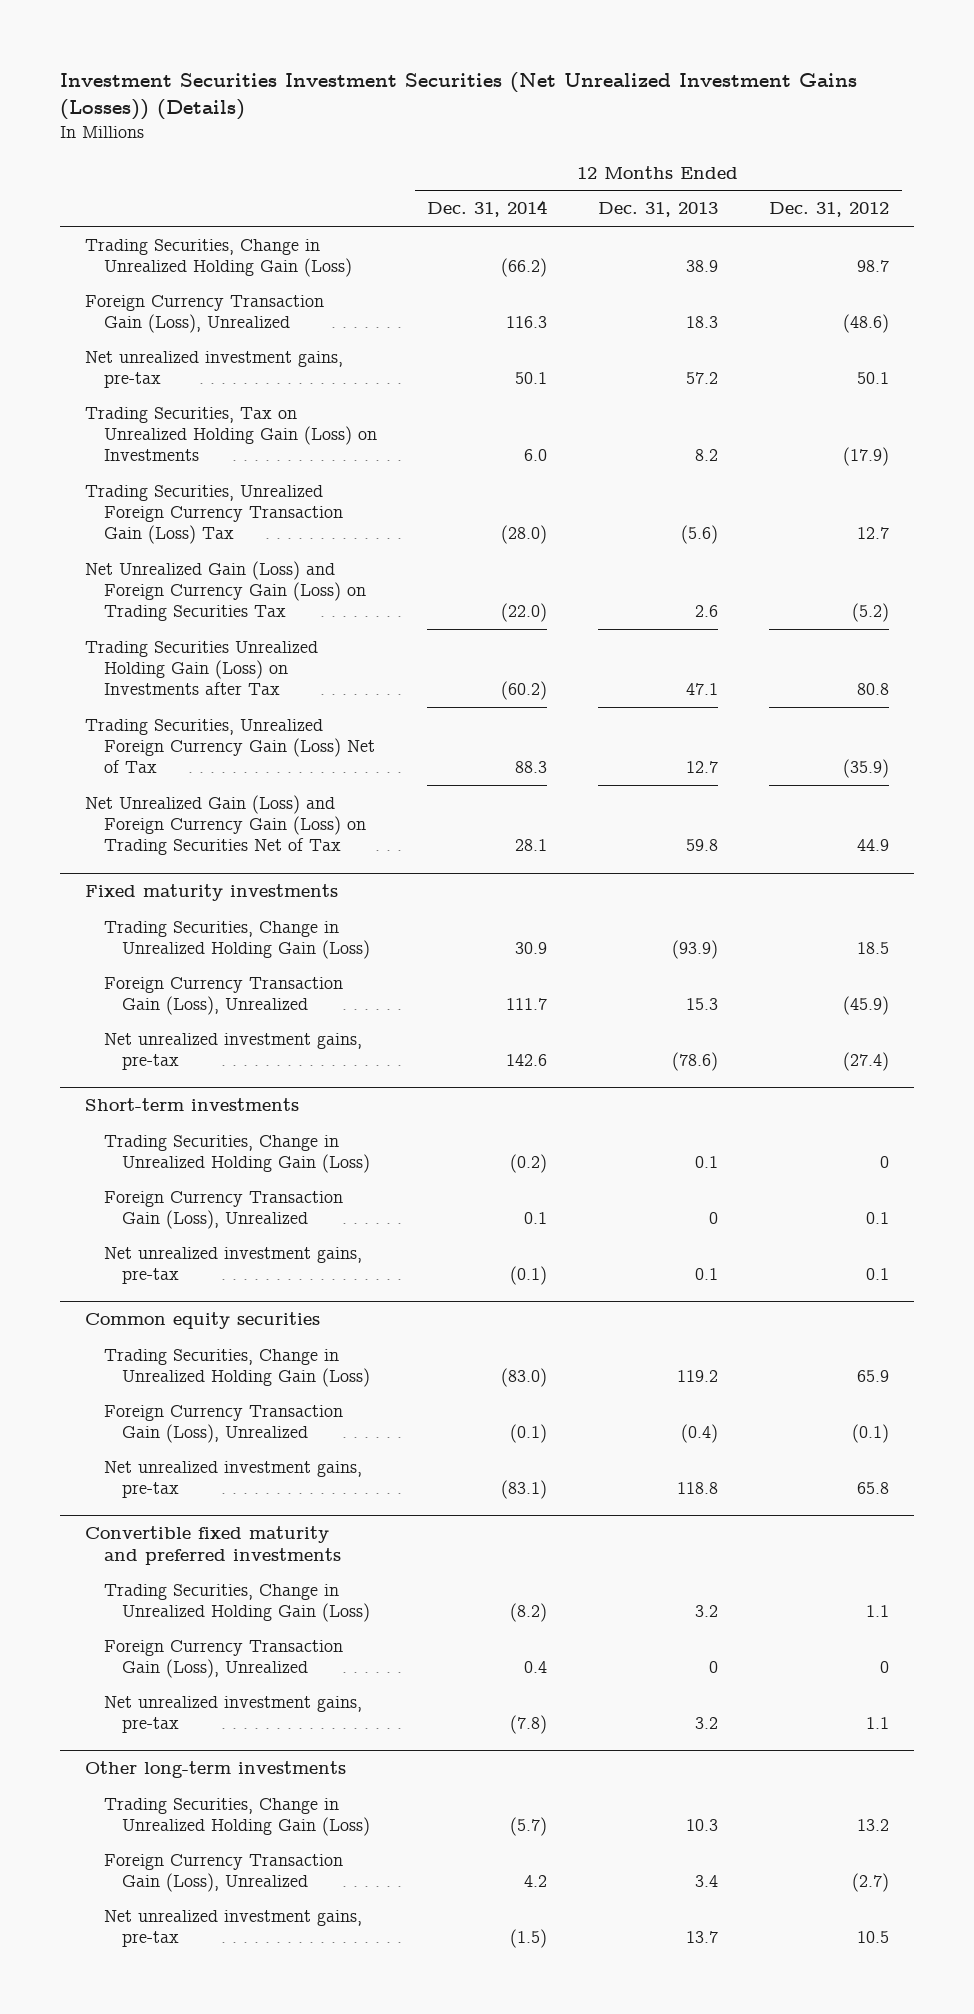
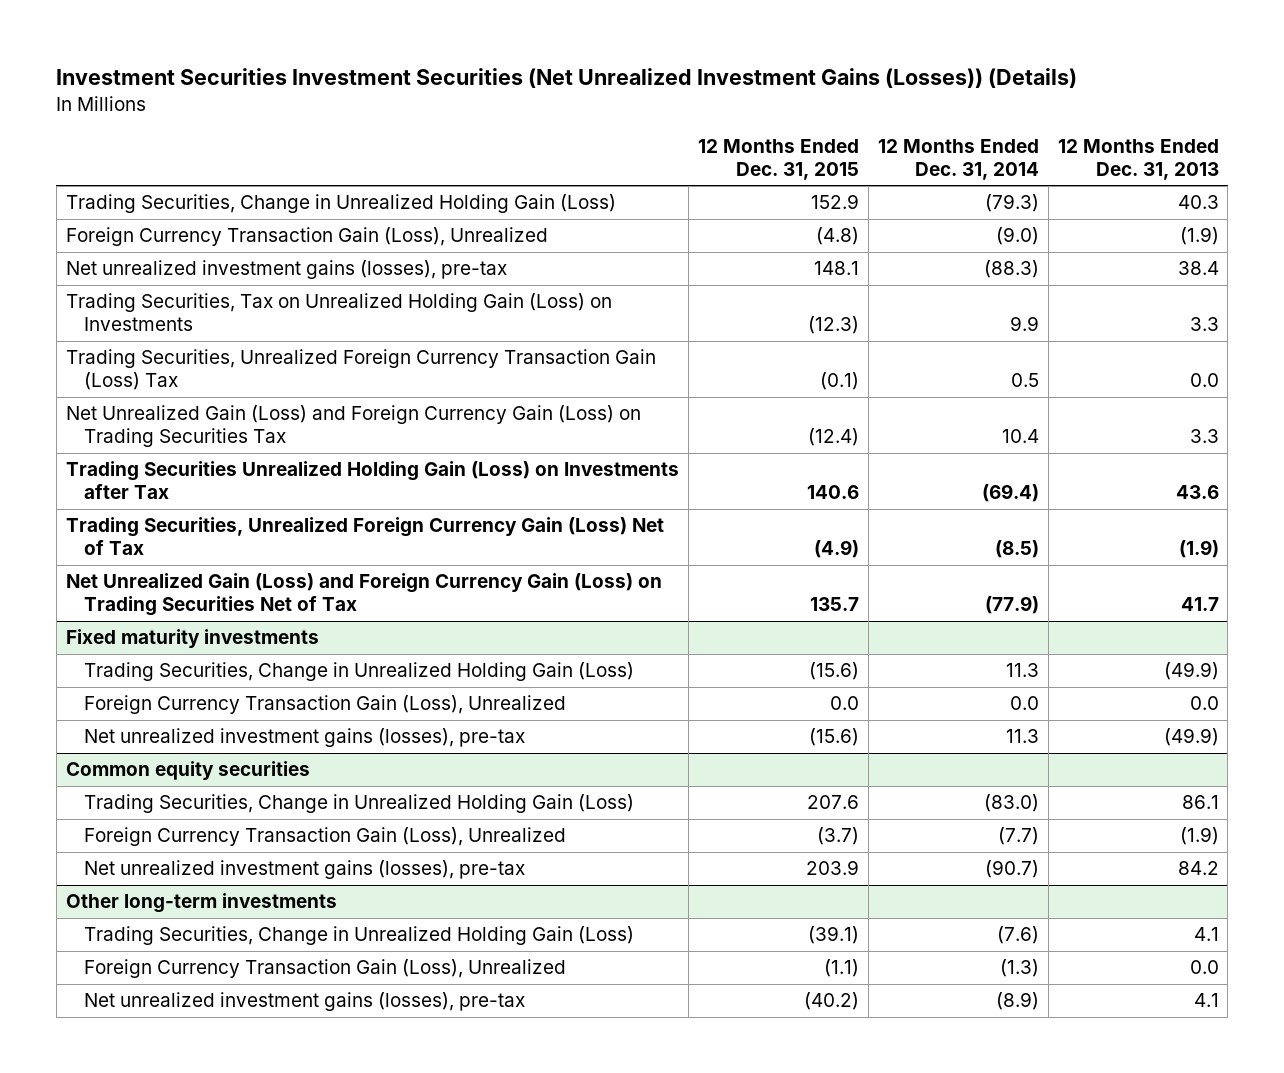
[768,202,889,218] Dec. 31, 2012 -> none
none -> [697,138,859,180] 12 Months Ended Dec. 31, 2015
[501,257,548,277] (66.2) -> [984,194,1039,213] (79.3)
[686,259,719,272] 38.9 -> [1177,195,1219,210] 40.3
[506,315,548,328] 116.3 -> [995,227,1039,246] (9.0)
[686,315,719,328] 18.3 -> [1179,227,1219,246] (1.9)
[85,350,344,388] Net unrealized investment gains, pre-tax -> [65,260,507,280] Net unrealized investment gains (losses), pre-tax
[515,371,548,384] 50.1 -> [983,260,1039,279] (88.3)
[686,371,719,384] 57.2 -> [1177,261,1219,276] 38.4
[524,449,548,462] 6.0 -> [1009,316,1039,332] 9.9
[695,449,719,462] 8.2 -> [1189,317,1219,332] 3.3
[501,525,548,545] (28.0) -> [1010,373,1039,388] 0.5
[681,525,719,545] (5.6) -> [1189,373,1219,388] 0.0
[501,603,548,623] (22.0) -> [1001,429,1039,444] 10.4
[695,605,719,618] 2.6 -> [1189,429,1219,444] 3.3
[501,681,548,701] (60.2) -> [981,484,1039,503] (69.4)
[686,683,719,696] 47.1 -> [1175,485,1219,500] 43.6
[515,761,548,774] 88.3 -> [994,540,1039,559] (8.5)
[686,761,719,774] 12.7 -> [1178,540,1219,559] (1.9)
[515,839,548,852] 28.1 -> [984,596,1039,615] (77.9)
[686,839,719,852] 59.8 -> [1180,597,1219,612] 41.7
[85,1098,300,1112] Short-term investments -> none
[103,1134,370,1173] Trading Securities, Change in Unrealized Holding Gain (Loss) -> none
[103,1190,343,1229] Foreign Currency Transaction Gain (Loss), Unrealized -> none
[103,1246,362,1284] Net unrealized investment gains, pre-tax -> none
[515,941,548,954] 30.9 -> [1005,663,1039,678] 11.3
[672,939,719,959] (93.9) -> [1163,662,1219,681] (49.9)
[506,997,548,1010] 111.7 -> [1009,696,1039,711] 0.0
[686,997,719,1010] 15.3 -> [1189,696,1219,711] 0.0
[103,1032,362,1070] Net unrealized investment gains, pre-tax -> [83,728,525,748] Net unrealized investment gains (losses), pre-tax
[506,1053,548,1066] 142.6 -> [1005,729,1039,744] 11.3
[672,1051,719,1071] (78.6) -> [1163,728,1219,747] (49.9)
[85,1526,341,1565] Convertible fixed maturity and preferred investments -> none
[103,1583,370,1622] Trading Securities, Change in Unrealized Holding Gain (Loss) -> none
[103,1639,343,1678] Foreign Currency Transaction Gain (Loss), Unrealized -> none
[103,1695,362,1733] Net unrealized investment gains, pre-tax -> none
[677,1369,719,1382] 119.2 -> [1181,795,1219,810] 86.1
[510,1423,548,1443] (0.1) -> [997,827,1039,846] (7.7)
[681,1423,719,1443] (0.4) -> [1179,827,1219,846] (1.9)
[103,1460,362,1498] Net unrealized investment gains, pre-tax -> [83,860,525,880] Net unrealized investment gains (losses), pre-tax
[501,1479,548,1499] (83.1) -> [984,860,1039,879] (90.7)
[677,1481,719,1494] 118.8 -> [1177,861,1219,876] 84.2
[510,1816,548,1836] (5.7) -> [996,926,1039,945] (7.6)
[686,1818,719,1831] 10.3 -> [1193,927,1219,942] 4.1
[524,1874,548,1887] 4.2 -> [999,959,1039,978] (1.3)
[695,1874,719,1887] 3.4 -> [1189,960,1219,975] 0.0
[103,1909,362,1947] Net unrealized investment gains, pre-tax -> [83,992,525,1012] Net unrealized investment gains (losses), pre-tax
[510,1928,548,1948] (1.5) -> [995,992,1039,1011] (8.9)
[686,1930,719,1943] 13.7 -> [1193,993,1219,1008] 4.1

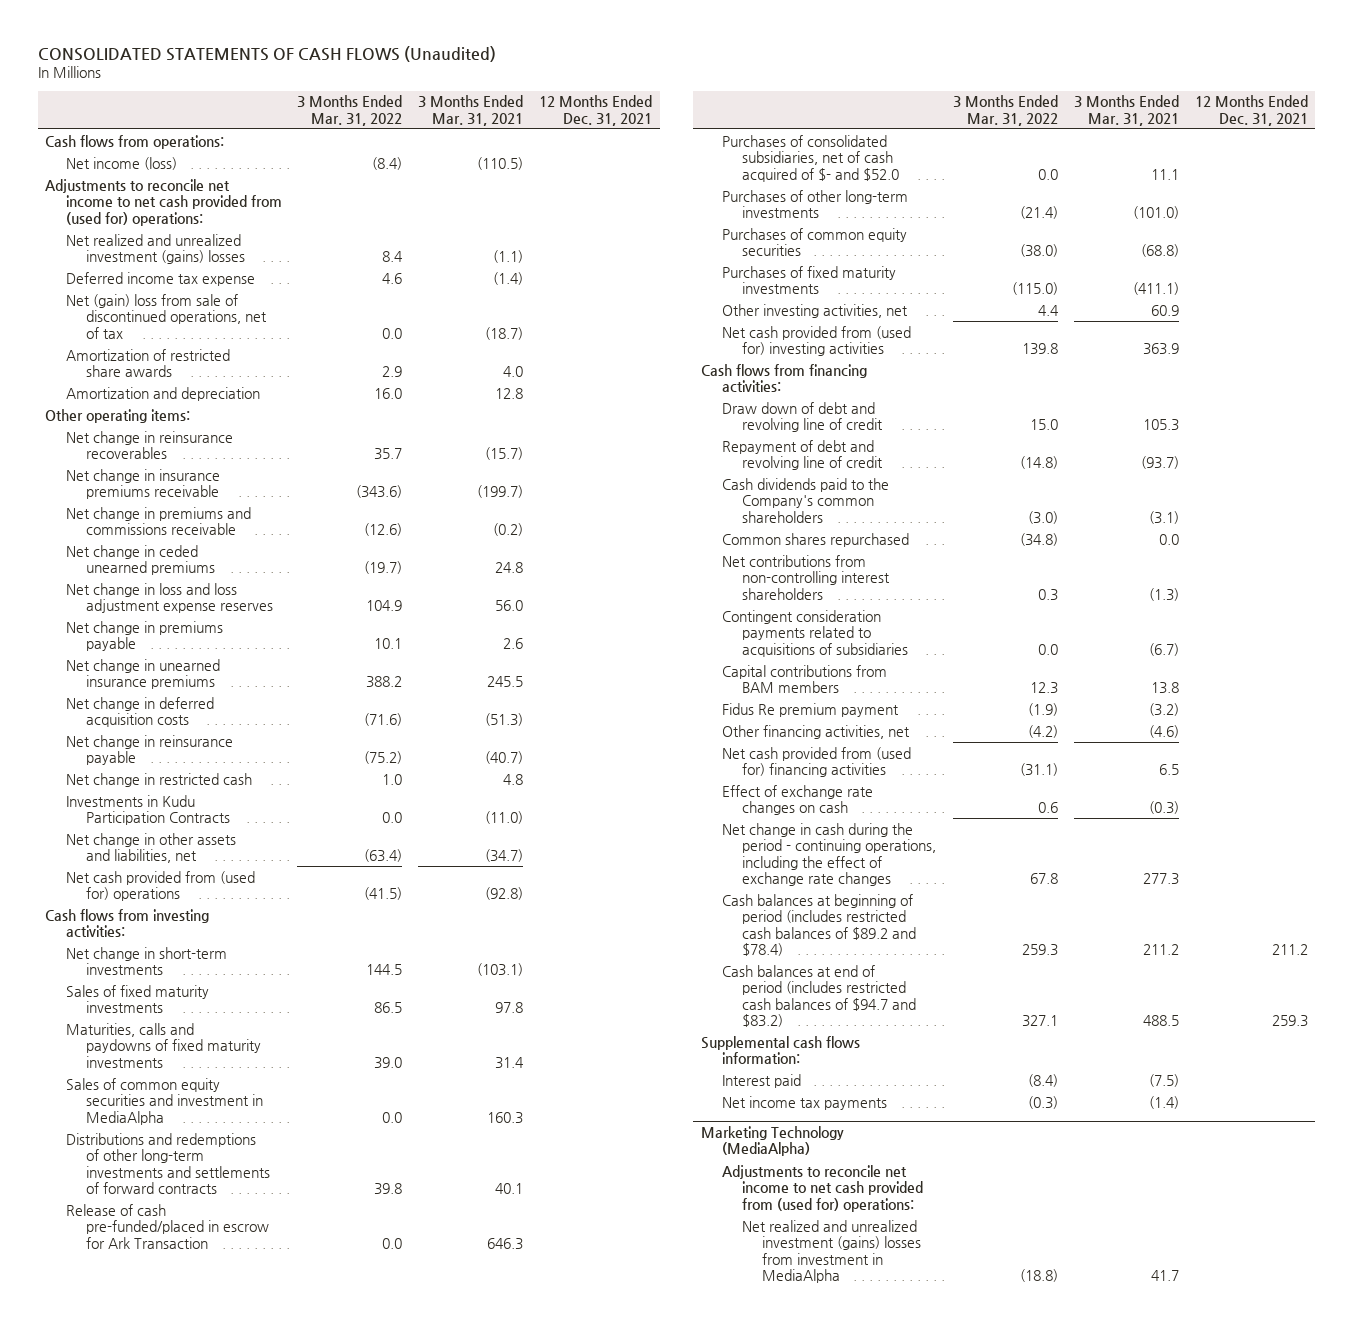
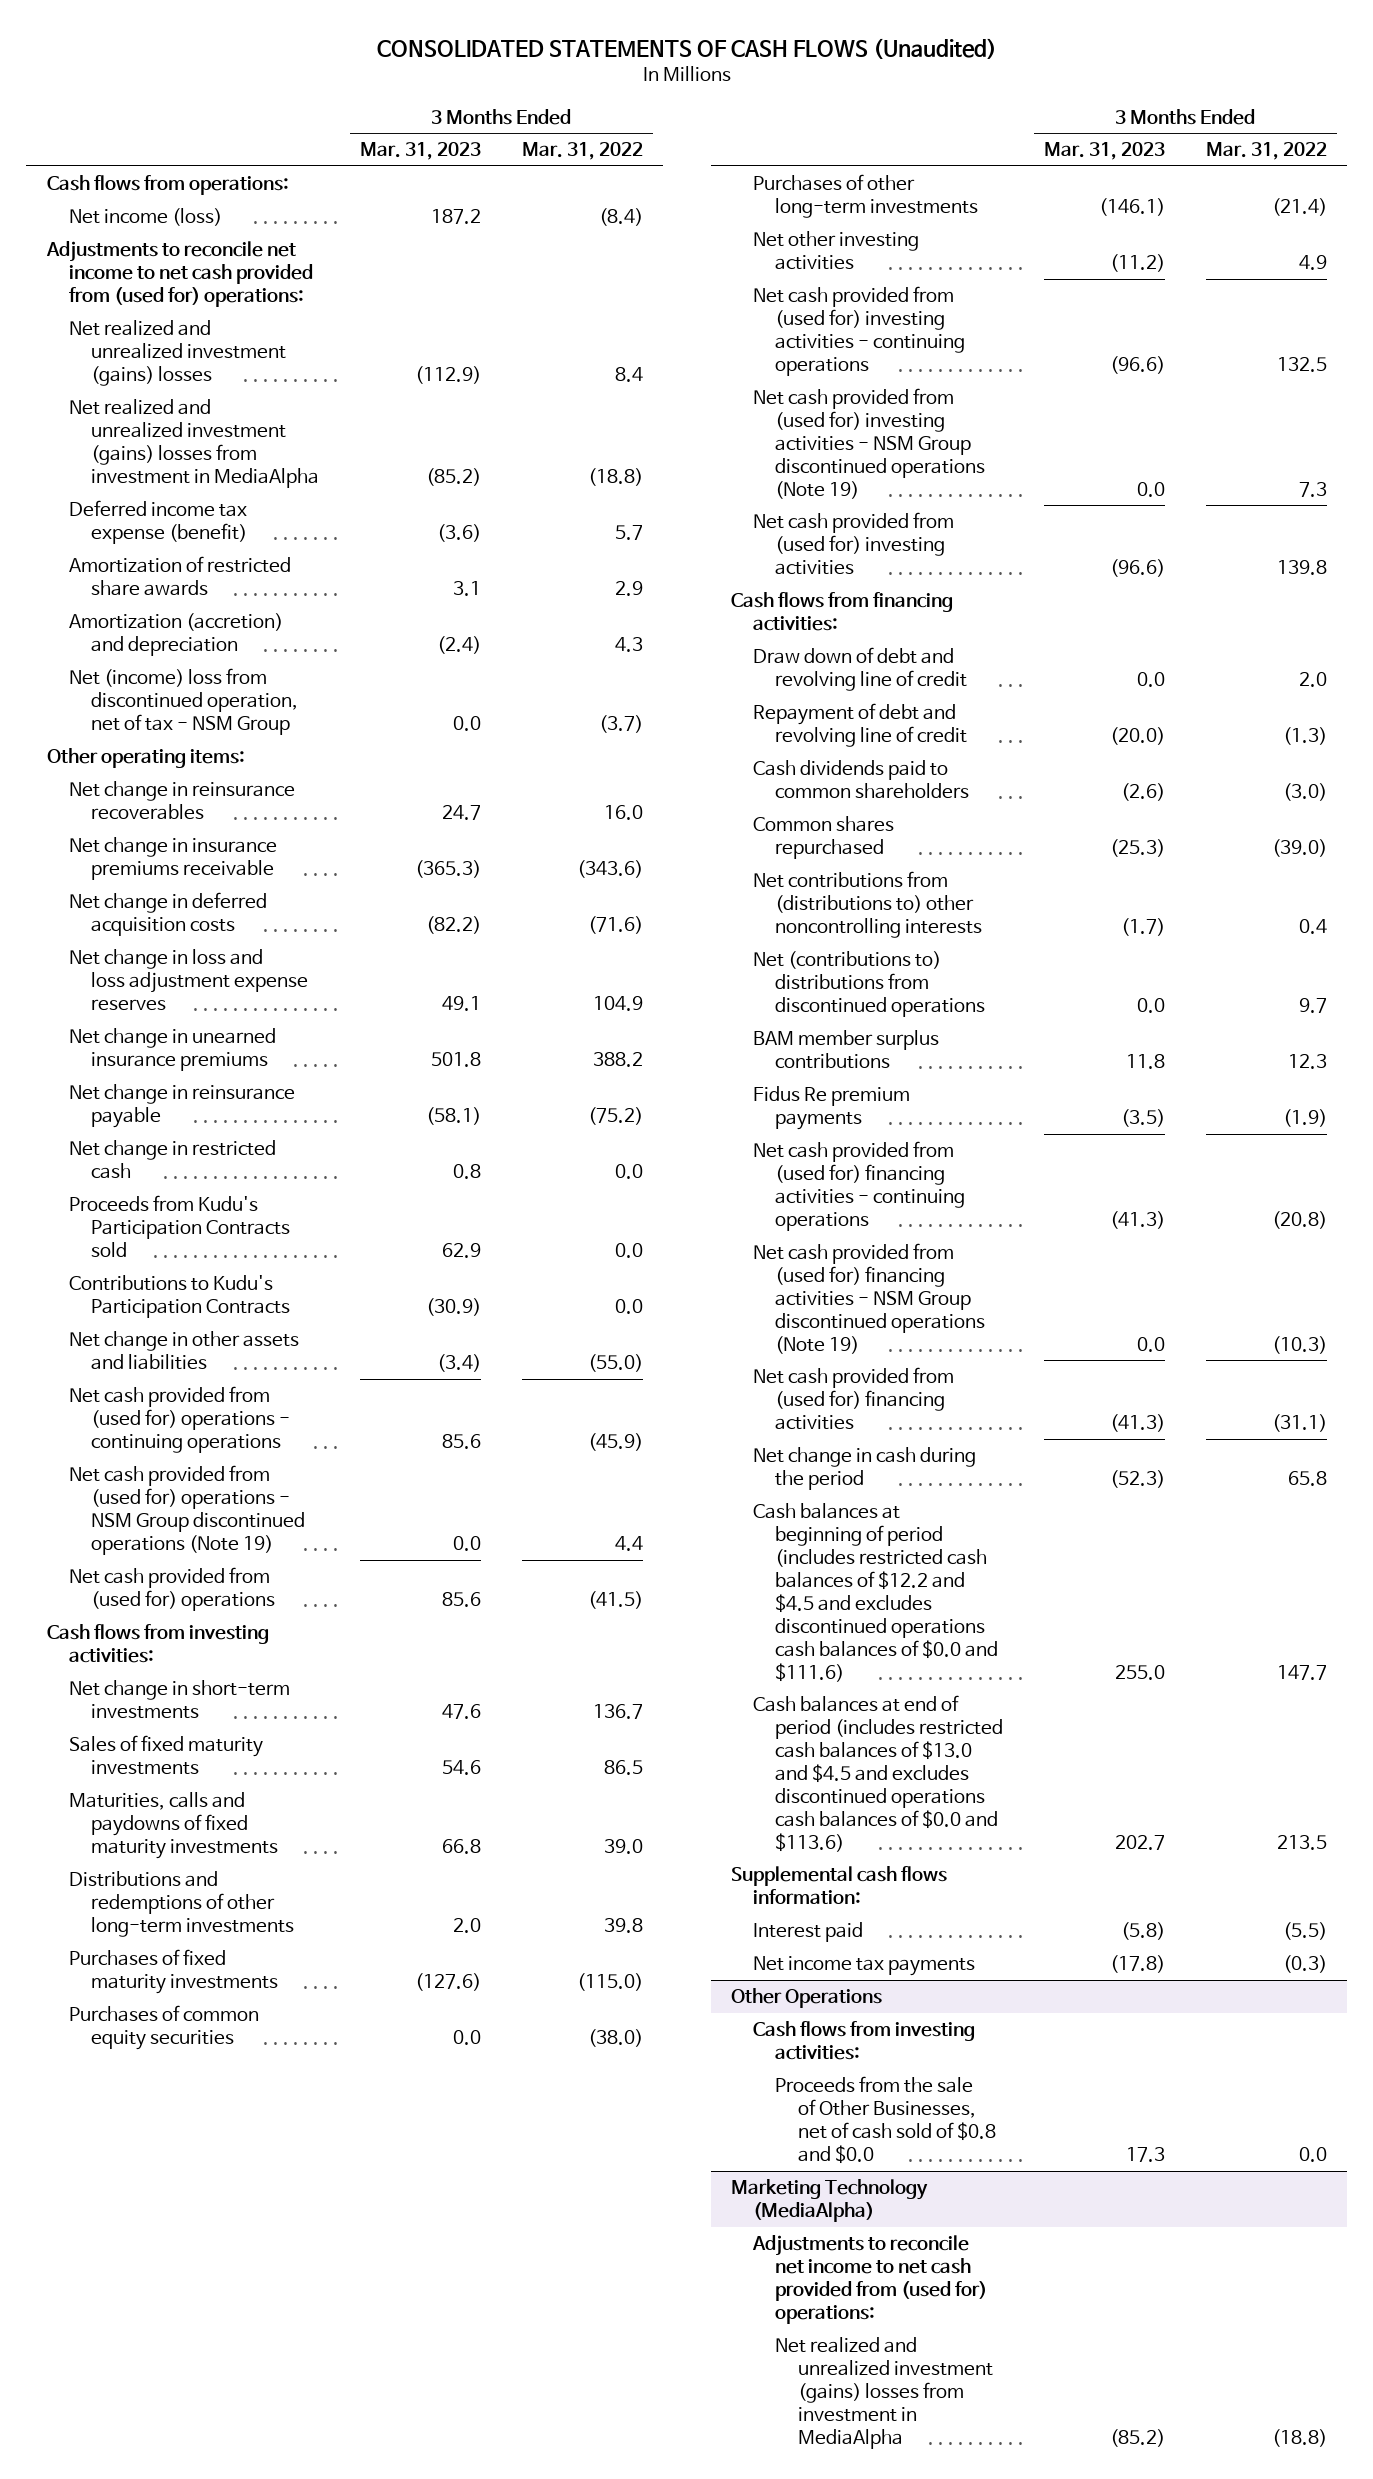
[418,95,524,126] 3 Months Ended Mar. 31, 2021 -> none
[538,95,652,126] 12 Months Ended Dec. 31, 2021 -> none
none -> [359,142,481,161] Mar. 31, 2023
[65,293,268,339] Net (gain) loss from sale of discontinued operations, net of tax -> none
none -> [68,399,319,489] Net realized and unrealized investment (gains) losses from investment in MediaAlpha
[65,271,255,286] Deferred income tax expense -> [68,500,247,545] Deferred income tax expense (benefit)
[382,272,403,284] 4.6 -> [614,525,643,541] 5.7
[65,386,260,401] Amortization and depreciation -> [68,613,283,657] Amortization (accretion) and depreciation
[374,387,403,399] 16.0 -> [614,637,643,653] 4.3
none -> [68,668,298,736] Net (income) loss from discontinued operation, net of tax - NSM Group
[374,448,403,461] 35.7 -> [603,805,643,821] 16.0
[65,506,251,536] Net change in premiums and commissions receivable -> none
[65,544,216,576] Net change in ceded unearned premiums -> none
[65,696,214,728] Net change in deferred acquisition costs -> [68,892,267,937] Net change in deferred acquisition costs
[65,620,223,652] Net change in premiums payable -> none
[382,773,403,785] 1.0 -> [614,1164,643,1180] 0.0
none -> [68,1195,290,1259] Proceeds from Kudu's Participation Contracts sold
[65,794,231,826] Investments in Kudu Participation Contracts -> [68,1275,290,1319] Contributions to Kudu's Participation Contracts
[65,832,236,864] Net change in other assets and liabilities, net -> [68,1331,299,1371] Net change in other assets and liabilities
[364,849,403,863] (63.4) -> [587,1354,643,1373] (55.0)
none -> [68,1386,290,1454] Net cash provided from (used for) operations - continuing operations
none -> [68,1465,305,1556] Net cash provided from (used for) operations - NSM Group discontinued operations (Note 19)
[366,964,403,976] 144.5 -> [592,1704,643,1720] 136.7
[65,1077,264,1125] Sales of common equity securities and investment in MediaAlpha -> none
[65,1203,270,1249] Release of cash pre-funded/placed in escrow for Ark Transaction -> none
[721,134,900,182] Purchases of consolidated subsidiaries, net of cash acquired of $- and $52.0 -> none
[65,1132,271,1194] Distributions and redemptions of other long-term investments and settlements of forward contracts -> [68,1871,294,1938] Distributions and redemptions of other long-term investments
[721,227,907,257] Purchases of common equity securities -> [68,2005,259,2051] Purchases of common equity securities
[721,189,908,219] Purchases of other long-term investments -> [753,174,979,219] Purchases of other long-term investments
[721,303,908,318] Other investing activities, net -> [753,231,920,271] Net other investing activities
[1038,304,1060,316] 4.4 -> [1298,255,1327,271] 4.9
none -> [753,286,966,377] Net cash provided from (used for) investing activities - continuing operations
none -> [753,388,986,499] Net cash provided from (used for) investing activities - NSM Group discontinued operations (Note 19)
[721,609,909,657] Contingent consideration payments related to acquisitions of subsidiaries -> none
[721,724,910,739] Other financing activities, net -> none
[1030,419,1059,431] 15.0 -> [1298,672,1327,688] 2.0
[1020,456,1059,470] (14.8) -> [1282,727,1327,746] (1.3)
[721,477,889,523] Cash dividends paid to the Company's common shareholders -> [753,760,970,800] Cash dividends paid to common shareholders
[1020,532,1059,546] (34.8) -> [1271,839,1327,858] (39.0)
[721,554,891,600] Net contributions from non-controlling interest shareholders -> [753,871,983,939] Net contributions from (distributions to) other noncontrolling interests
[1038,588,1059,601] 0.3 -> [1298,919,1327,935] 0.4
none -> [753,951,986,1018] Net (contributions to) distributions from discontinued operations
[721,664,887,694] Capital contributions from BAM members -> [753,1030,940,1070] BAM member surplus contributions
[721,702,899,717] Fidus Re premium payment -> [753,1086,911,1131] Fidus Re premium payments
none -> [753,1141,966,1232] Net cash provided from (used for) financing activities - continuing operations
none -> [753,1243,986,1354] Net cash provided from (used for) financing activities - NSM Group discontinued operations (Note 19)
[721,784,873,816] Effect of exchange rate changes on cash -> none
[721,822,937,886] Net change in cash during the period - continuing operations, including the effect of exchange rate changes -> [753,1447,977,1491] Net change in cash during the period
[1030,872,1059,884] 67.8 -> [1287,1471,1327,1487] 65.8
[721,893,917,956] Cash balances at beginning of period (includes restricted cash balances of $89.2 and $78.4) -> [753,1503,999,1682] Cash balances at beginning of period (includes restricted cash balances of $12.2 and $4.5 and excludes discontinued operations cash balances of $0.0 and $111.6)
[1022,943,1059,956] 259.3 -> [1276,1664,1327,1680] 147.7
[721,964,917,1027] Cash balances at end of period (includes restricted cash balances of $94.7 and $83.2) -> [753,1695,1004,1852] Cash balances at end of period (includes restricted cash balances of $13.0 and $4.5 and excludes discontinued operations cash balances of $0.0 and $113.6)
[1022,1014,1059,1027] 327.1 -> [1276,1834,1327,1850] 213.5
[1028,1073,1059,1087] (8.4) -> [1282,1922,1327,1941] (5.5)
none -> [730,1988,882,2009] Other Operations
none -> [753,2021,976,2061] Cash flows from investing activities:
none -> [775,2076,996,2165] Proceeds from the sale of Other Businesses, net of cash sold of $0.8 and $0.0

